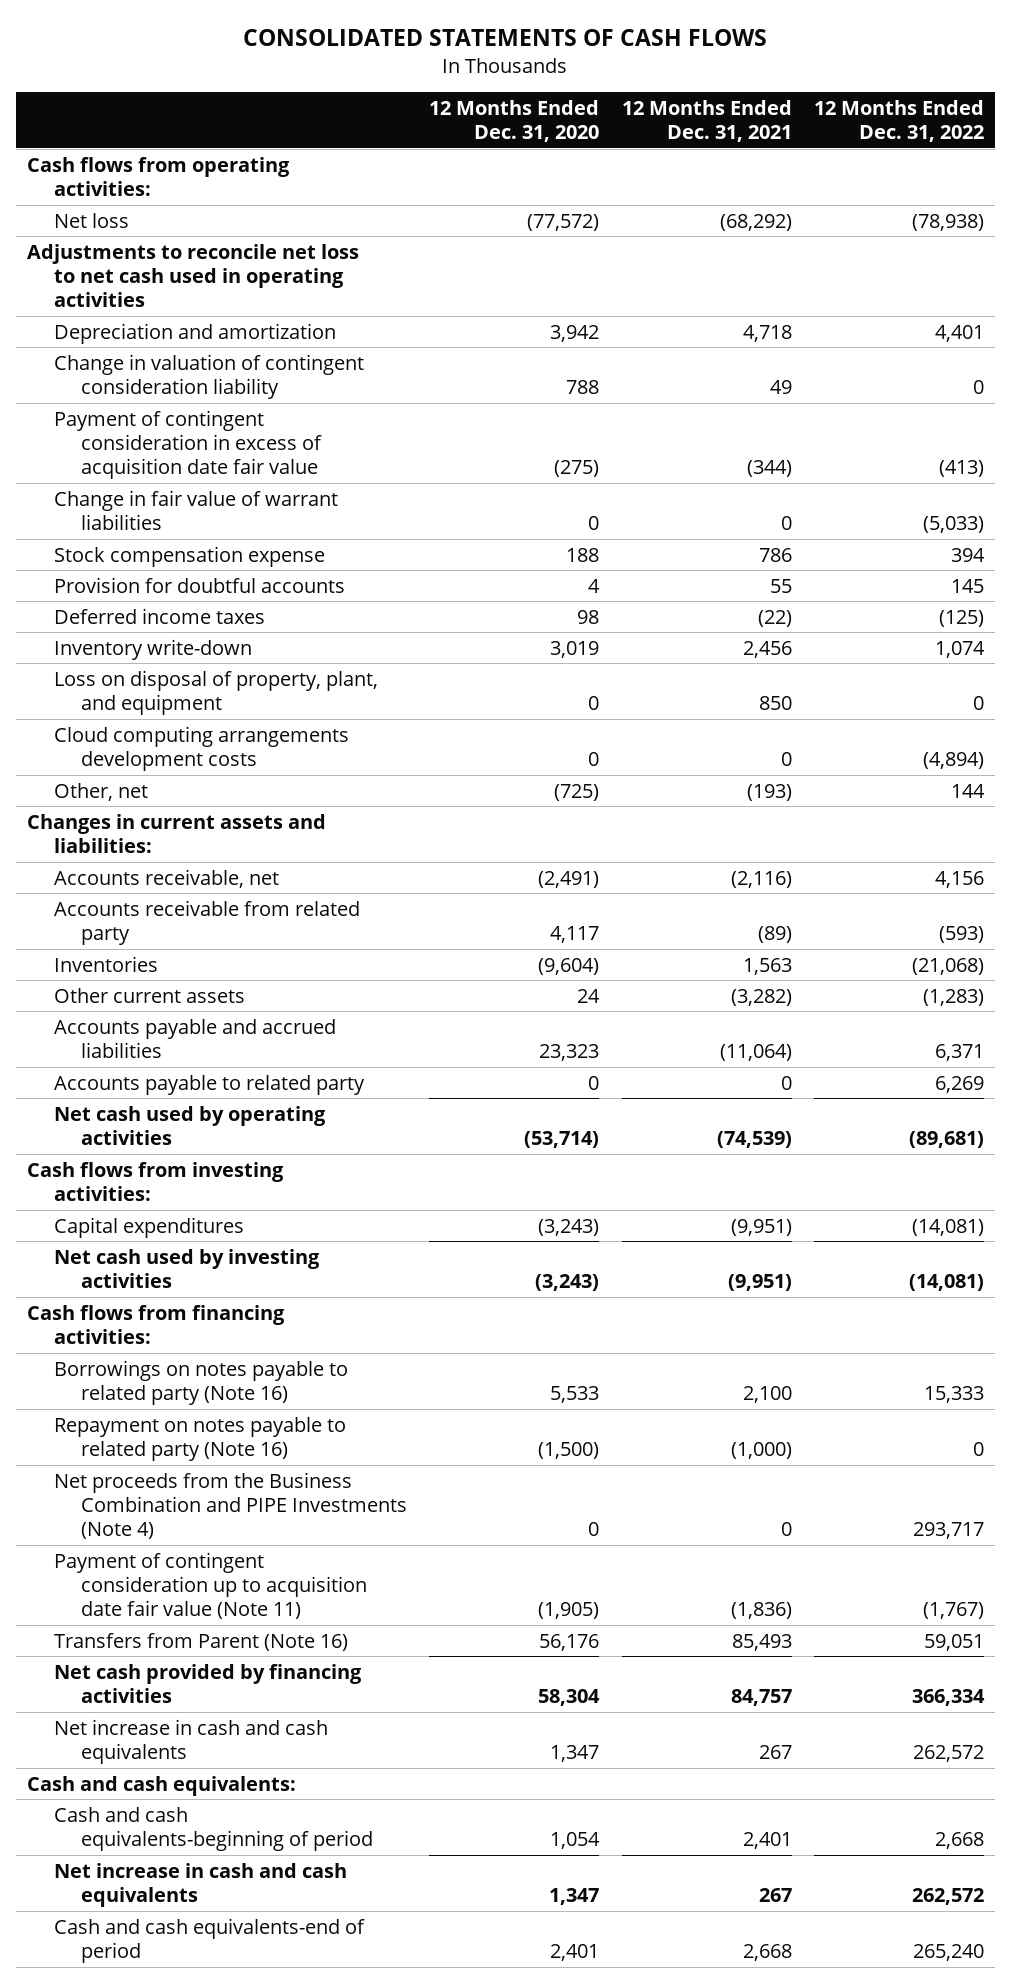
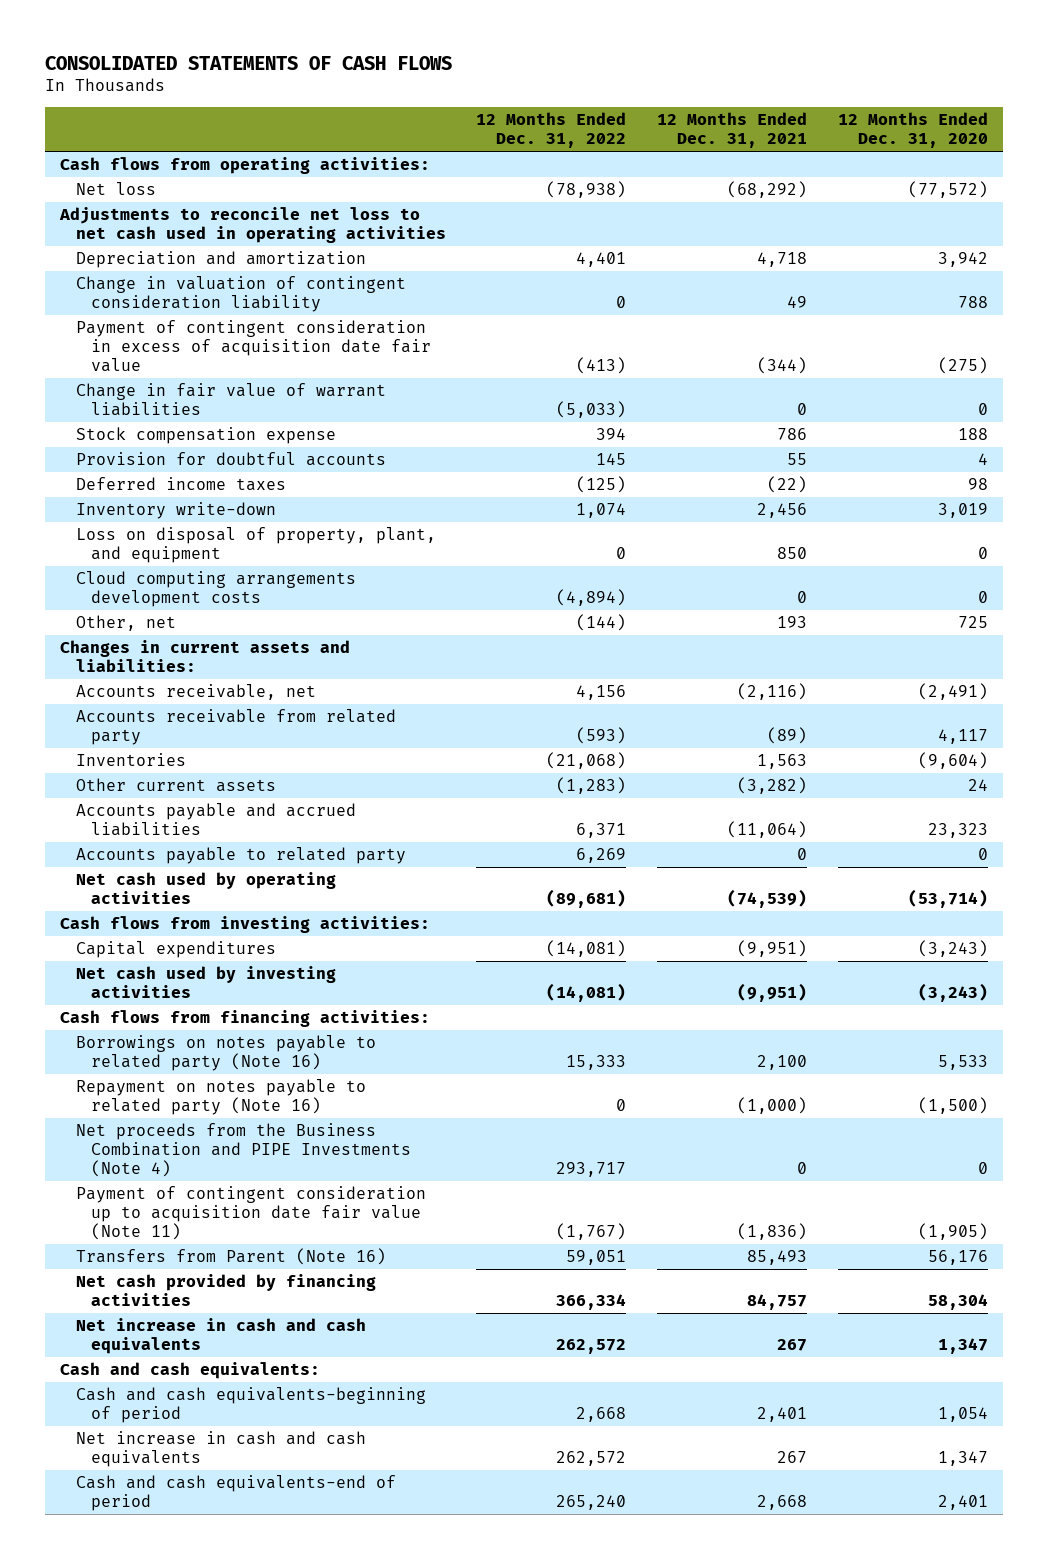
[554,783,600,801] (725) -> [957,616,988,629] 725
[746,783,792,801] (193) -> [776,616,807,629] 193
[950,783,985,798] 144 -> [576,614,627,632] (144)

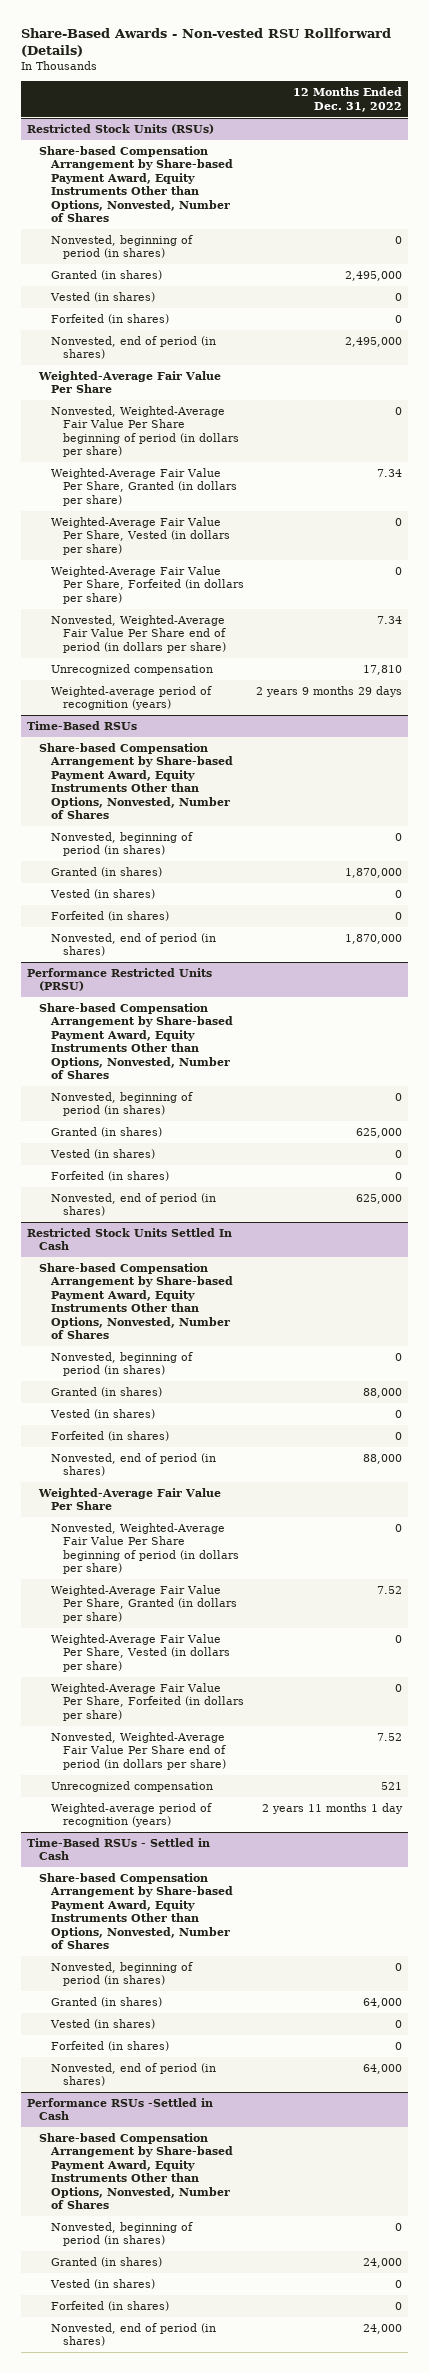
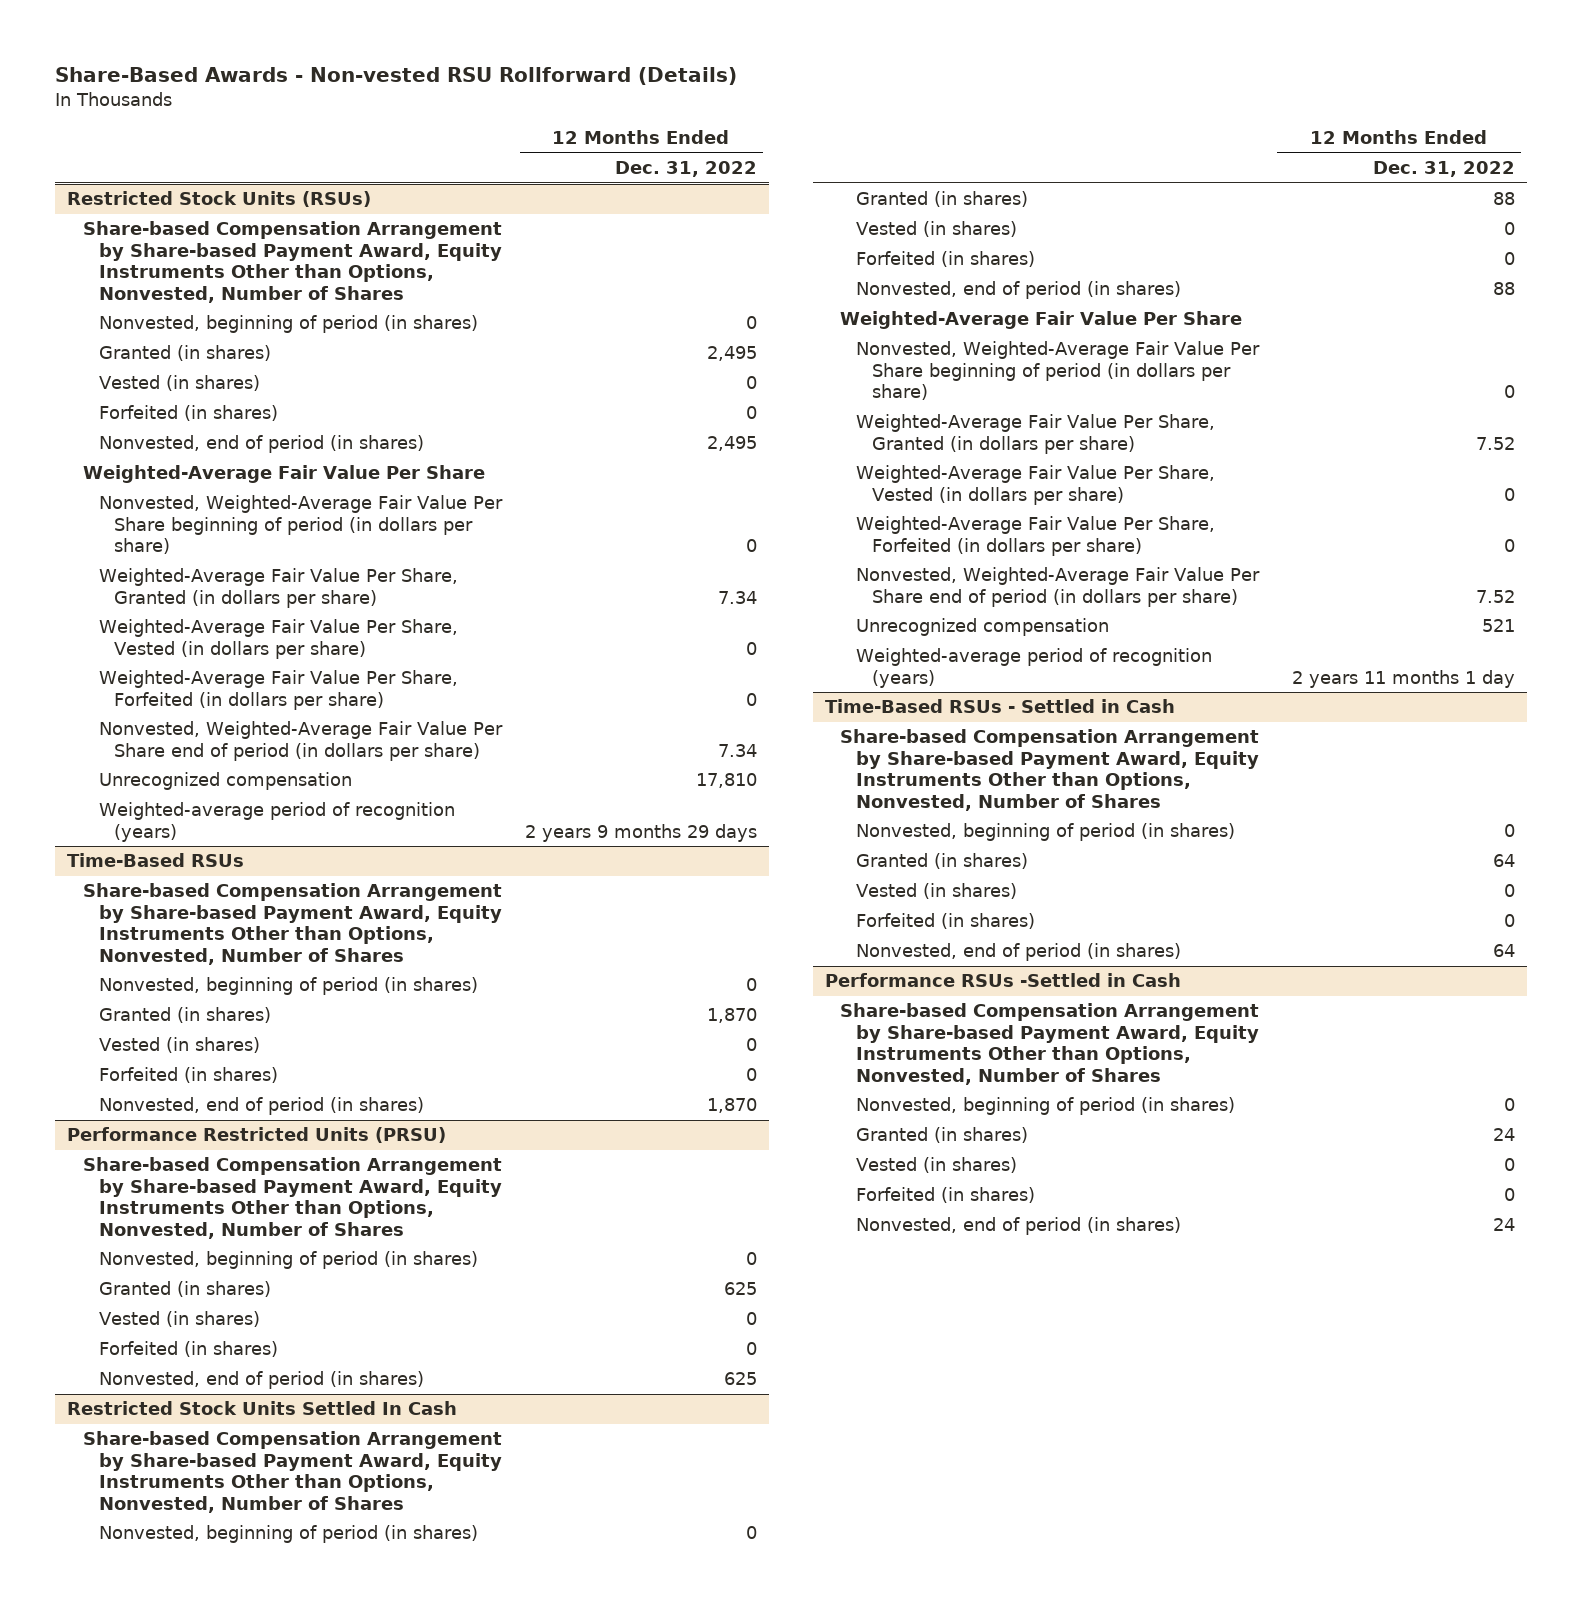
[345,270,403,281] 2,495,000 -> [707,346,758,362] 2,495
[345,336,403,347] 2,495,000 -> [707,436,758,452] 2,495
[345,867,403,878] 1,870,000 -> [707,1008,758,1024] 1,870
[345,933,403,944] 1,870,000 -> [707,1098,758,1114] 1,870
[356,1127,403,1138] 625,000 -> [724,1282,758,1296] 625
[356,1193,403,1204] 625,000 -> [724,1372,758,1386] 625
[363,1387,403,1398] 88,000 -> [1493,192,1516,206] 88
[363,1453,403,1464] 88,000 -> [1493,282,1516,296] 88
[363,1997,403,2008] 64,000 -> [1493,854,1516,868] 64
[363,2063,403,2074] 64,000 -> [1493,944,1516,958] 64
[363,2257,403,2268] 24,000 -> [1493,1128,1516,1142] 24
[363,2323,403,2334] 24,000 -> [1493,1218,1516,1232] 24

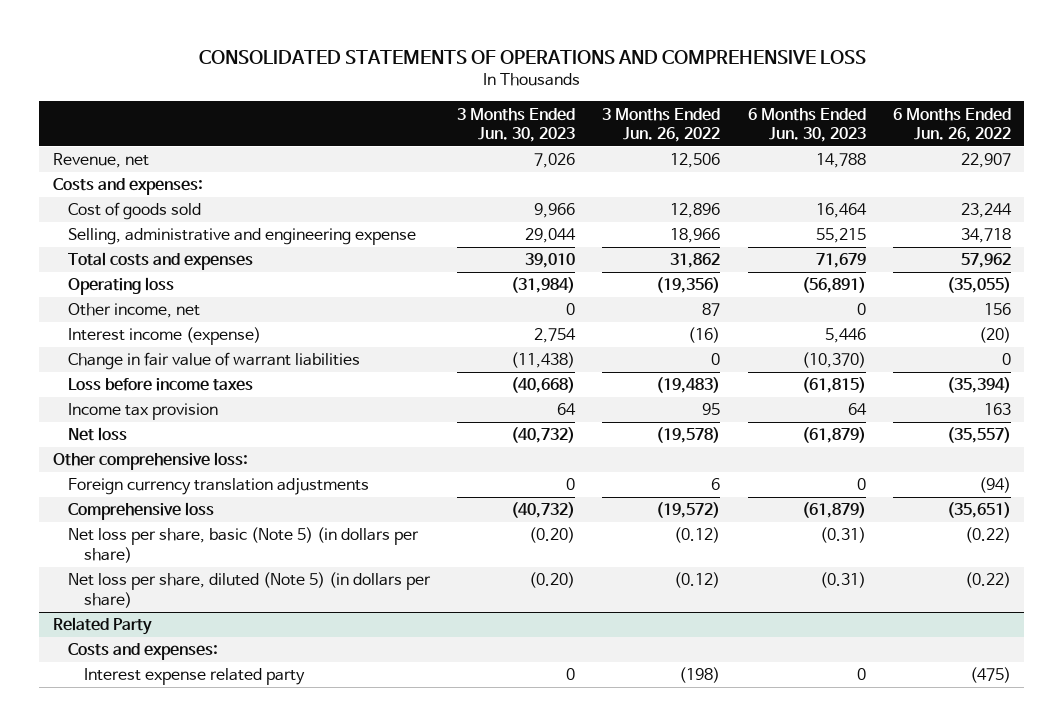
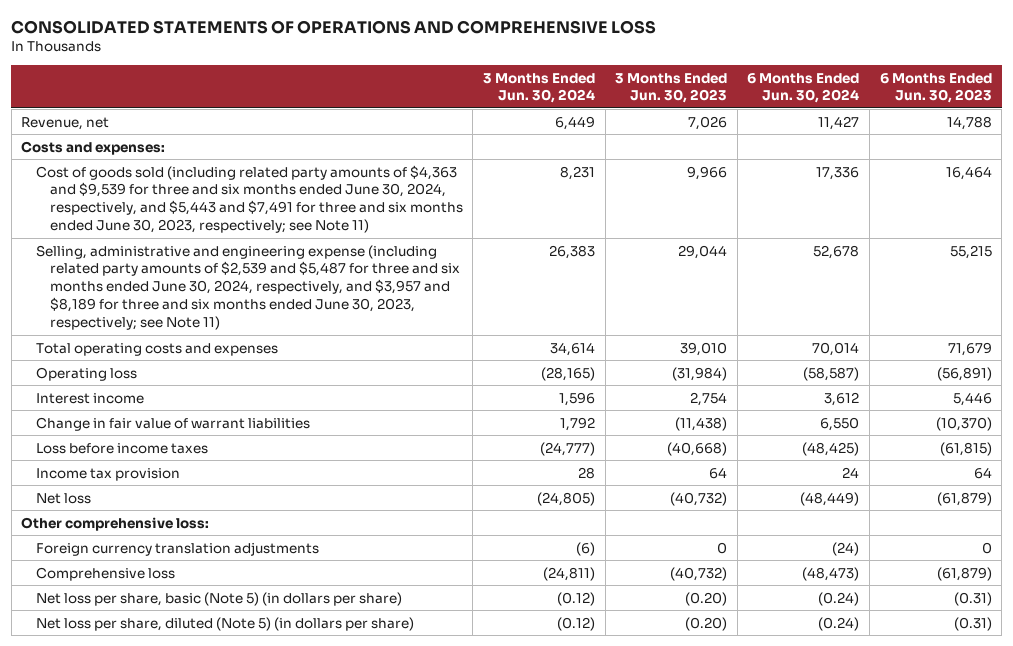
[602,107,721,143] 3 Months Ended Jun. 26, 2022 -> none
[892,107,1011,143] 6 Months Ended Jun. 26, 2022 -> none
none -> [482,72,595,104] 3 Months Ended Jun. 30, 2024
none -> [747,72,860,104] 6 Months Ended Jun. 30, 2024
[68,202,202,221] Cost of goods sold -> [35,164,463,234] Cost of goods sold (including related party amounts of $4,363 and $9,539 for three and six months ended June 30, 2024, respectively, and $5,443 and $7,491 for three and six months ended June 30, 2023, respectively; see Note 11)
[68,228,417,246] Selling, administrative and engineering expense -> [35,244,460,331] Selling, administrative and engineering expense (including related party amounts of $2,539 and $5,487 for three and six months ended June 30, 2024, respectively, and $3,957 and $8,189 for three and six months ended June 30, 2023, respectively; see Note 11)
[68,252,254,271] Total costs and expenses -> [35,342,278,356] Total operating costs and expenses
[68,303,201,319] Other income, net -> none
[68,327,262,346] Interest income (expense) -> [35,392,144,404] Interest income
[52,617,152,636] Related Party -> none
[68,643,219,661] Costs and expenses: -> none
[83,668,305,686] Interest expense related party -> none

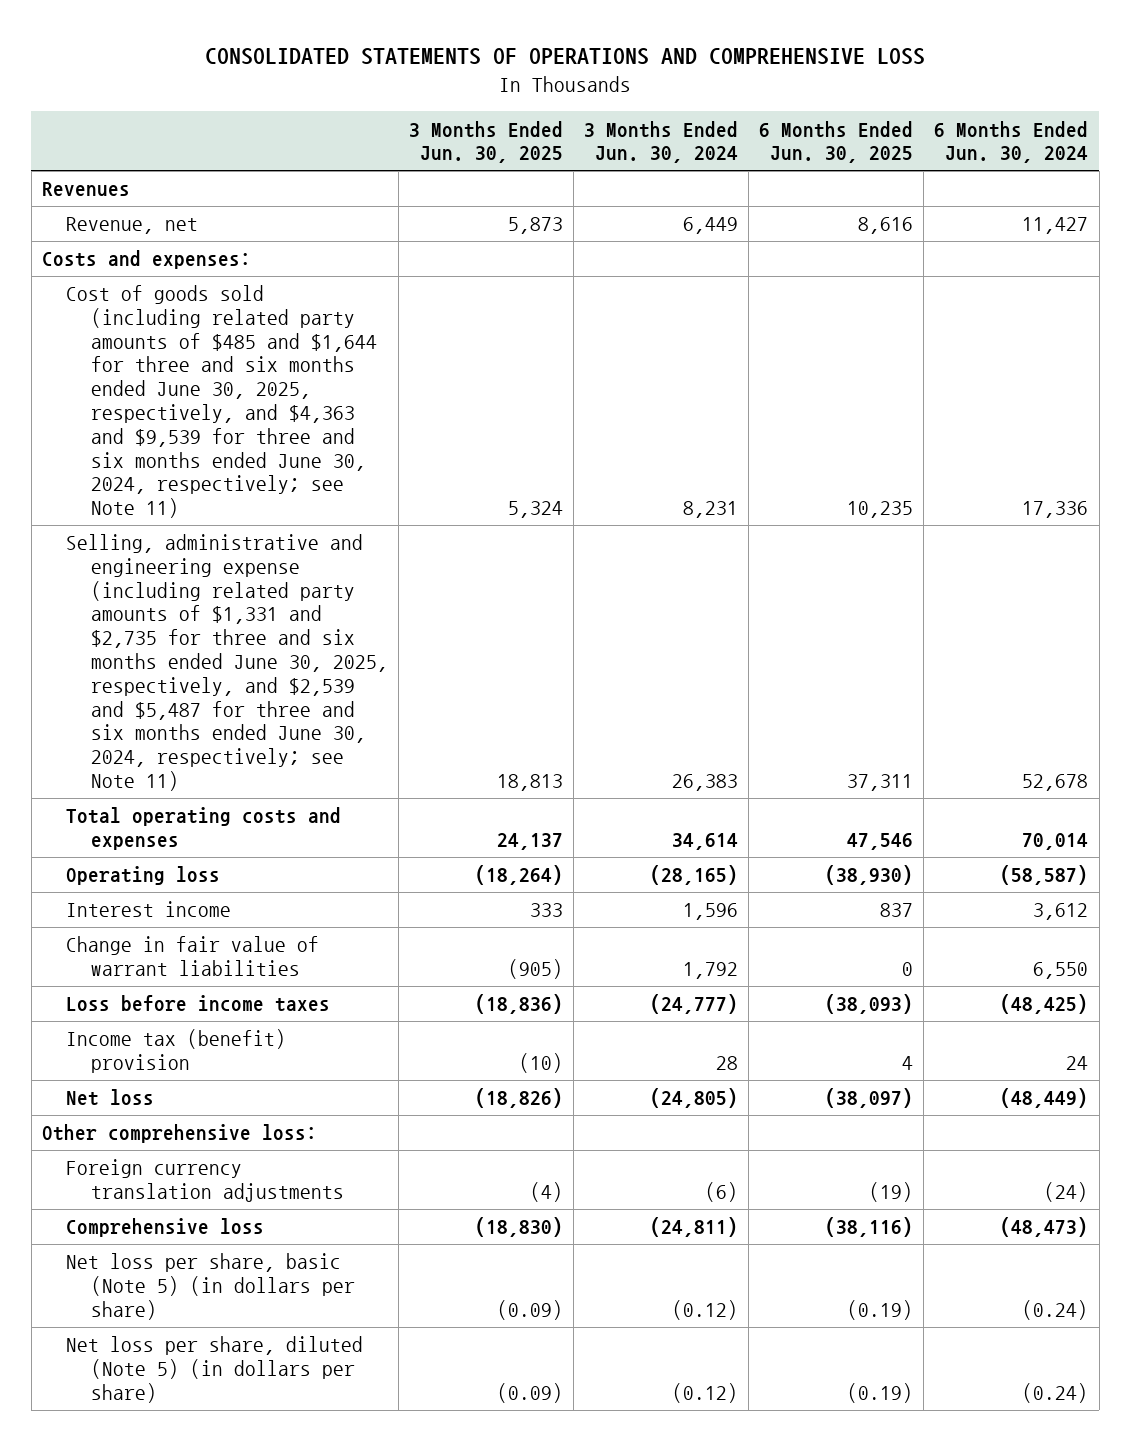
[615,72,728,104] 3 Months Ended Jun. 30, 2023 -> none
[879,72,992,104] 6 Months Ended Jun. 30, 2023 -> none
none -> [408,120,563,164] 3 Months Ended Jun. 30, 2025
none -> [759,120,914,164] 6 Months Ended Jun. 30, 2025
none -> [41,182,130,197] Revenues
[35,164,463,234] Cost of goods sold (including related party amounts of $4,363 and $9,539 for three and six months ended June 30, 2024, respectively, and $5,443 and $7,491 for three and six months ended June 30, 2023, respectively; see Note 11) -> [66,285,377,519] Cost of goods sold (including related party amounts of $485 and $1,644 for three and six months ended June 30, 2025, respectively, and $4,363 and $9,539 for three and six months ended June 30, 2024, respectively; see Note 11)
[35,244,460,331] Selling, administrative and engineering expense (including related party amounts of $2,539 and $5,487 for three and six months ended June 30, 2024, respectively, and $3,957 and $8,189 for three and six months ended June 30, 2023, respectively; see Note 11) -> [66,534,388,791] Selling, administrative and engineering expense (including related party amounts of $1,331 and $2,735 for three and six months ended June 30, 2025, respectively, and $2,539 and $5,487 for three and six months ended June 30, 2024, respectively; see Note 11)
[35,467,180,481] Income tax provision -> [66,1029,287,1073] Income tax (benefit) provision

